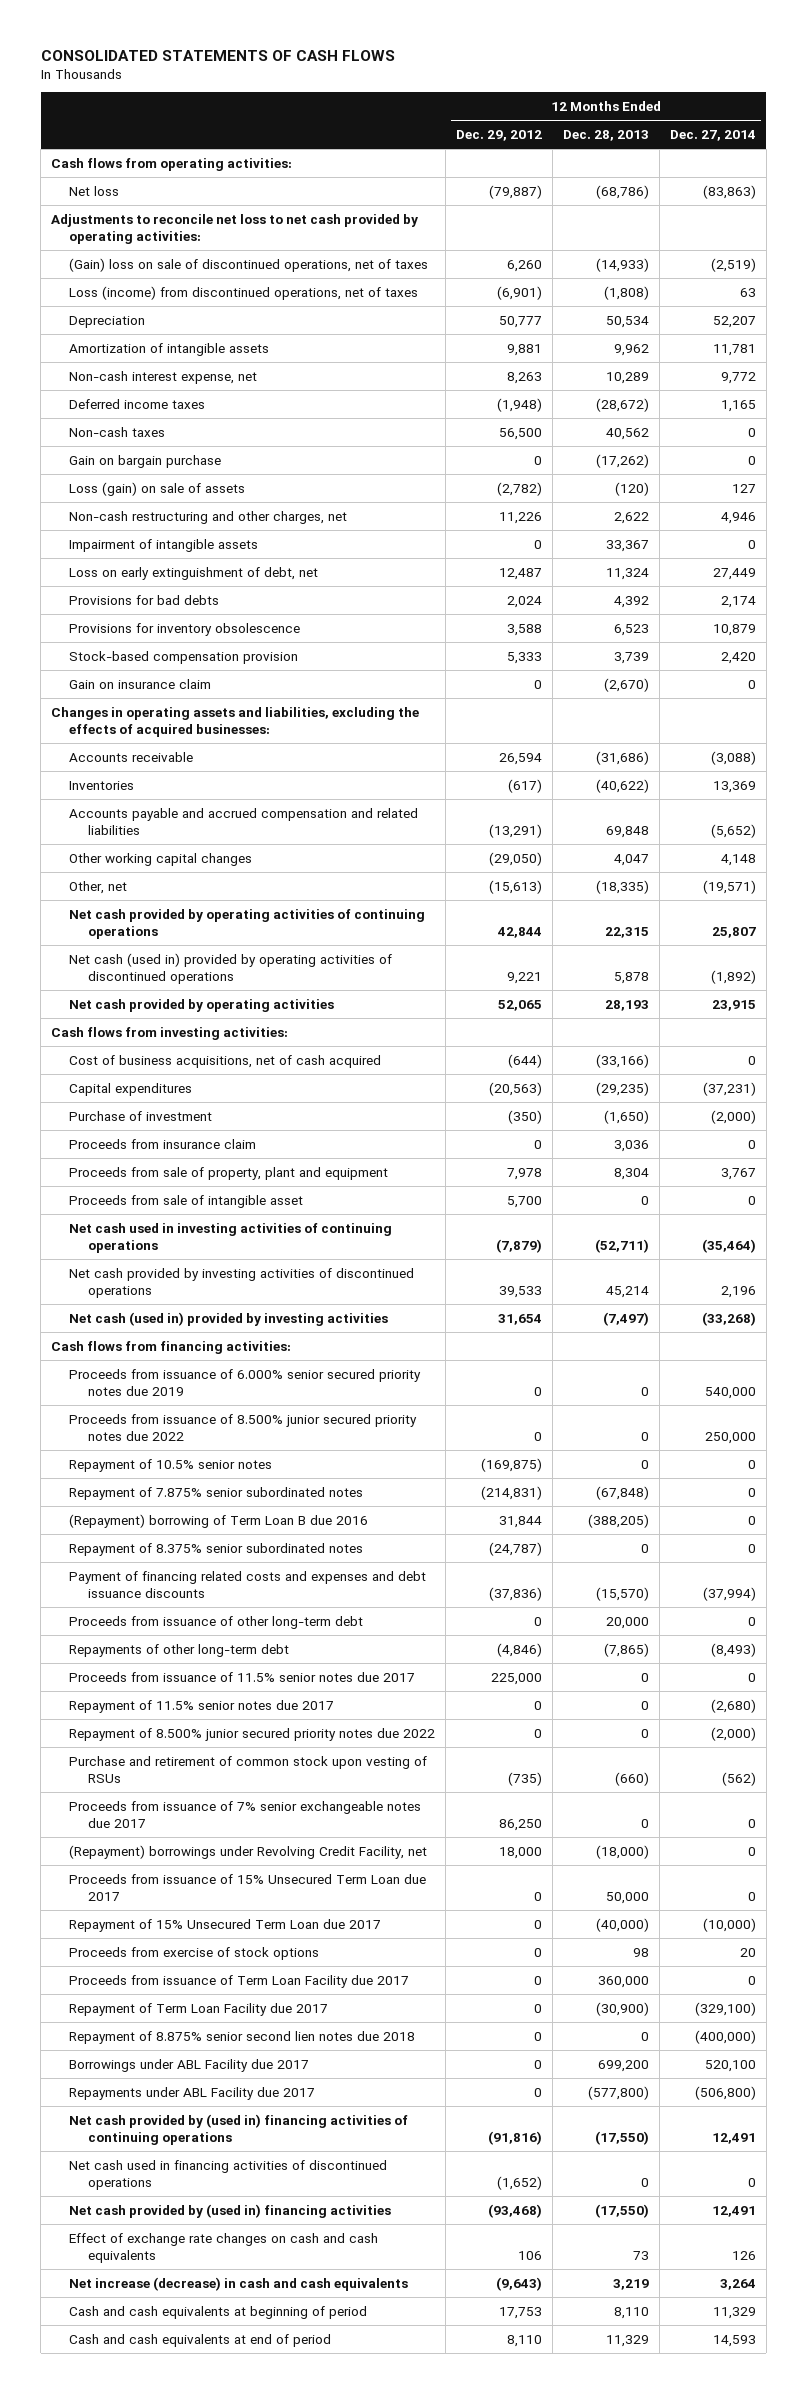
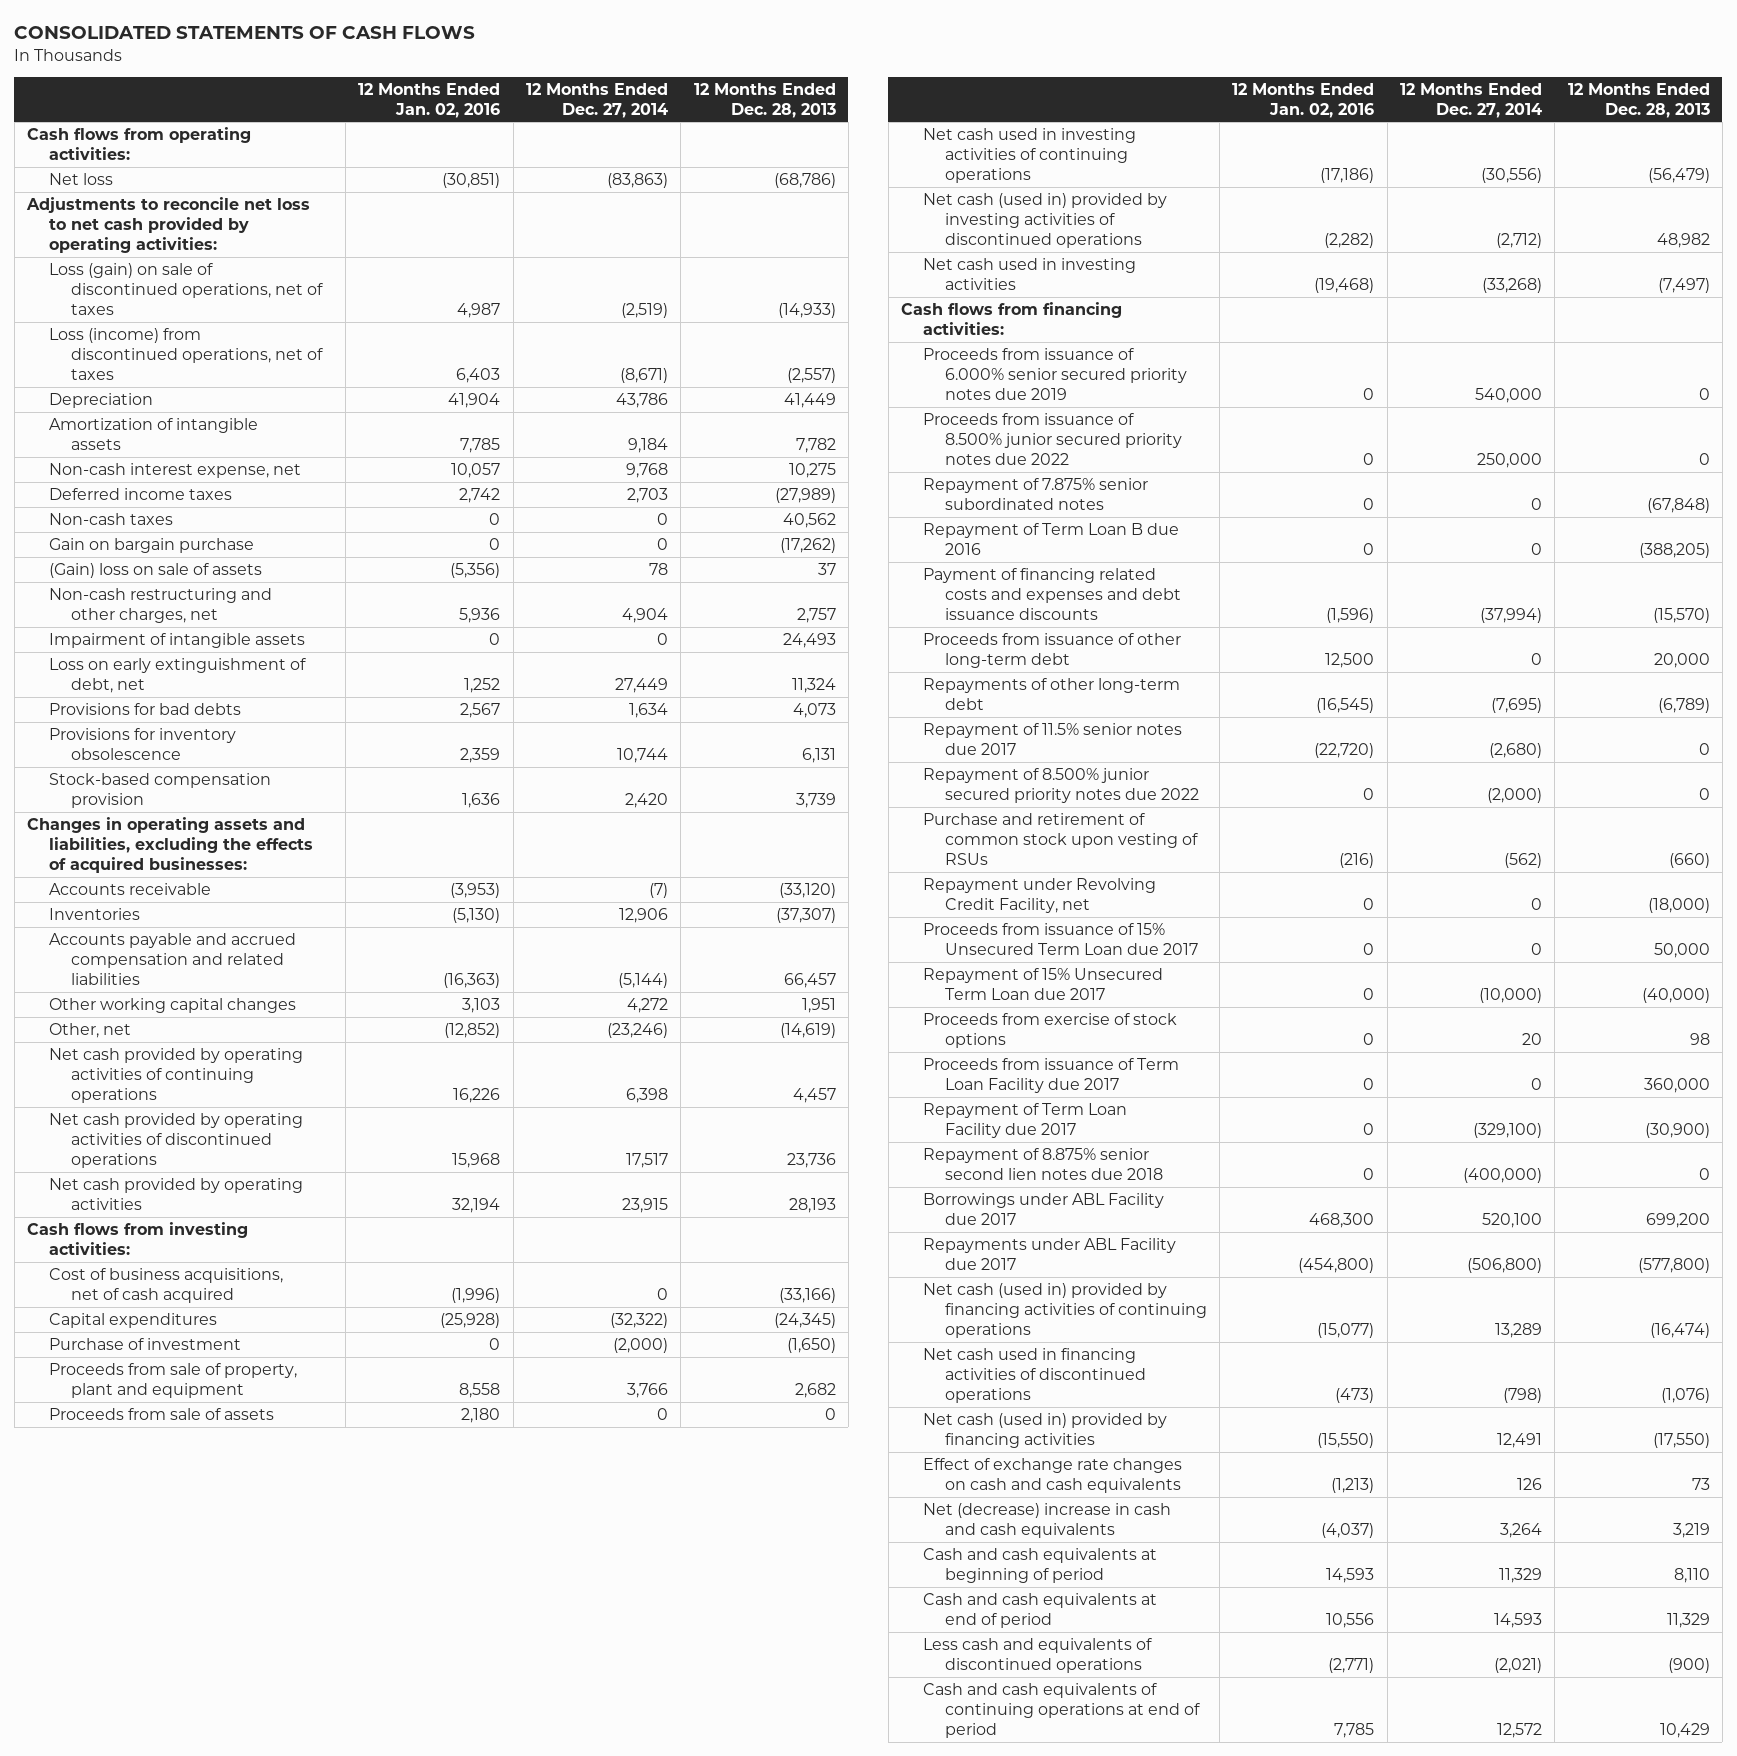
[456,129,543,141] Dec. 29, 2012 -> none
none -> [358,82,501,118] 12 Months Ended Jan. 02, 2016
[69,257,429,272] (Gain) loss on sale of discontinued operations, net of taxes -> [48,262,323,315] Loss (gain) on sale of discontinued operations, net of taxes
[604,285,650,300] (1,808) -> [786,367,836,383] (2,557)
[739,287,756,297] 63 -> [619,367,668,383] (8,671)
[606,315,650,328] 50,534 -> [783,392,836,408] 41,449
[712,315,756,328] 52,207 -> [615,392,668,408] 43,786
[614,343,650,356] 9,962 -> [795,437,836,453] 7,782
[712,343,756,356] 11,781 -> [627,437,668,453] 9,184
[606,371,650,384] 10,289 -> [788,462,836,478] 10,275
[720,371,756,384] 9,772 -> [625,462,668,478] 9,768
[596,397,650,412] (28,672) -> [774,487,836,503] (27,989)
[720,399,756,412] 1,165 -> [626,487,668,503] 2,703
[69,481,246,496] Loss (gain) on sale of assets -> [48,562,262,578] (Gain) loss on sale of assets
[615,481,650,496] (120) -> [817,562,836,575] 37
[731,483,756,493] 127 -> [648,562,668,575] 78
[614,511,650,524] 2,622 -> [796,607,836,623] 2,757
[720,511,756,524] 4,946 -> [621,607,668,623] 4,904
[606,539,650,552] 33,367 -> [782,632,836,648] 24,493
[614,595,650,608] 4,392 -> [792,702,836,718] 4,073
[720,595,756,608] 2,174 -> [628,702,668,718] 1,634
[614,623,650,636] 6,523 -> [801,747,836,763] 6,131
[712,623,756,636] 10,879 -> [616,747,668,763] 10,744
[69,678,212,689] Gain on insurance claim -> none
[596,750,650,765] (31,686) -> [778,882,836,898] (33,120)
[710,750,756,765] (3,088) -> [648,882,668,898] (7)
[596,778,650,793] (40,622) -> [775,907,836,923] (37,307)
[712,780,756,793] 13,369 -> [618,907,668,923] 12,906
[606,825,650,838] 69,848 -> [783,972,836,988] 66,457
[710,823,756,838] (5,652) -> [617,972,668,988] (5,144)
[614,853,650,866] 4,047 -> [801,997,836,1013] 1,951
[720,853,756,866] 4,148 -> [626,997,668,1013] 4,272
[596,879,650,894] (18,335) -> [779,1022,836,1038] (14,619)
[702,879,756,894] (19,571) -> [606,1022,668,1038] (23,246)
[605,926,650,938] 22,315 -> [792,1087,836,1103] 4,457
[711,926,756,938] 25,807 -> [625,1087,668,1103] 6,398
[69,952,393,984] Net cash (used in) provided by operating activities of discontinued operations -> [48,1112,303,1168] Net cash provided by operating activities of discontinued operations
[614,971,650,984] 5,878 -> [786,1152,836,1168] 23,736
[710,969,756,984] (1,892) -> [625,1152,668,1168] 17,517
[596,1081,650,1096] (29,235) -> [773,1312,836,1328] (24,345)
[702,1081,756,1096] (37,231) -> [609,1312,668,1328] (32,322)
[69,1138,257,1149] Proceeds from insurance claim -> none
[614,1167,650,1180] 8,304 -> [794,1382,836,1398] 2,682
[720,1167,756,1180] 3,767 -> [626,1382,668,1398] 3,766
[69,1194,304,1208] Proceeds from sale of intangible asset -> [48,1407,274,1420] Proceeds from sale of assets
[595,1238,650,1253] (52,711) -> [1647,167,1710,183] (56,479)
[701,1238,756,1253] (35,464) -> [1480,167,1542,183] (30,556)
[69,1267,415,1298] Net cash provided by investing activities of discontinued operations -> [922,192,1167,248] Net cash (used in) provided by investing activities of discontinued operations
[606,1285,650,1298] 45,214 -> [1656,232,1710,248] 48,982
[720,1285,756,1298] 2,196 -> [1495,232,1542,248] (2,712)
[69,1311,389,1326] Net cash (used in) provided by investing activities -> [922,257,1136,290] Net cash used in investing activities
[69,1458,273,1472] Repayment of 10.5% senior notes -> none
[69,1542,364,1556] Repayment of 8.375% senior subordinated notes -> none
[69,1513,369,1528] (Repayment) borrowing of Term Loan B due 2016 -> [922,522,1179,555] Repayment of Term Loan B due 2016
[69,1671,416,1682] Proceeds from issuance of 11.5% senior notes due 2017 -> none
[604,1642,650,1657] (7,865) -> [1657,697,1710,713] (6,789)
[710,1642,756,1657] (8,493) -> [1490,697,1542,713] (7,695)
[69,1800,422,1828] Proceeds from issuance of 7% senior exchangeable notes due 2017 -> none
[69,1844,428,1859] (Repayment) borrowings under Revolving Credit Facility, net -> [922,877,1156,913] Repayment under Revolving Credit Facility, net
[69,2113,409,2145] Net cash provided by (used in) financing activities of continuing operations -> [922,1282,1207,1338] Net cash (used in) provided by financing activities of continuing operations
[595,2130,650,2145] (17,550) -> [1649,1322,1710,1338] (16,474)
[711,2132,756,2144] 12,491 -> [1494,1322,1542,1338] 13,289
[641,2177,650,2187] 0 -> [1660,1387,1710,1403] (1,076)
[747,2177,756,2187] 0 -> [1502,1387,1542,1403] (798)
[69,2203,392,2218] Net cash provided by (used in) financing activities -> [922,1412,1167,1448] Net cash (used in) provided by financing activities
[69,2276,409,2291] Net increase (decrease) in cash and cash equivalents -> [922,1502,1171,1538] Net (decrease) increase in cash and cash equivalents
none -> [922,1637,1152,1673] Less cash and equivalents of discontinued operations
none -> [922,1682,1200,1738] Cash and cash equivalents of continuing operations at end of period

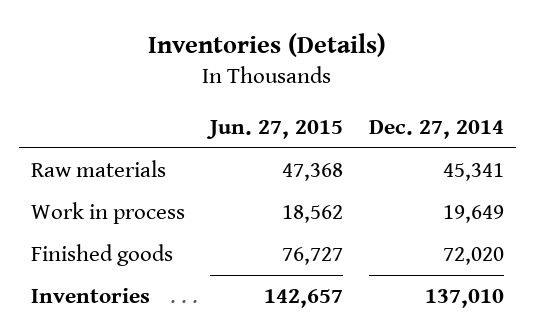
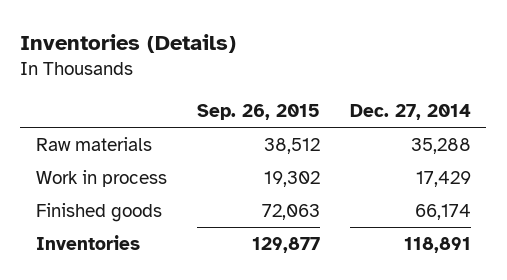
[206,119,344,139] Jun. 27, 2015 -> none
none -> [196,104,320,121] Sep. 26, 2015
[442,163,504,182] 45,341 -> [411,138,472,155] 35,288
[442,205,504,224] 19,649 -> [416,171,472,188] 17,429
[442,247,504,266] 72,020 -> [415,204,472,221] 66,174
[424,289,504,309] 137,010 -> [404,237,472,254] 118,891

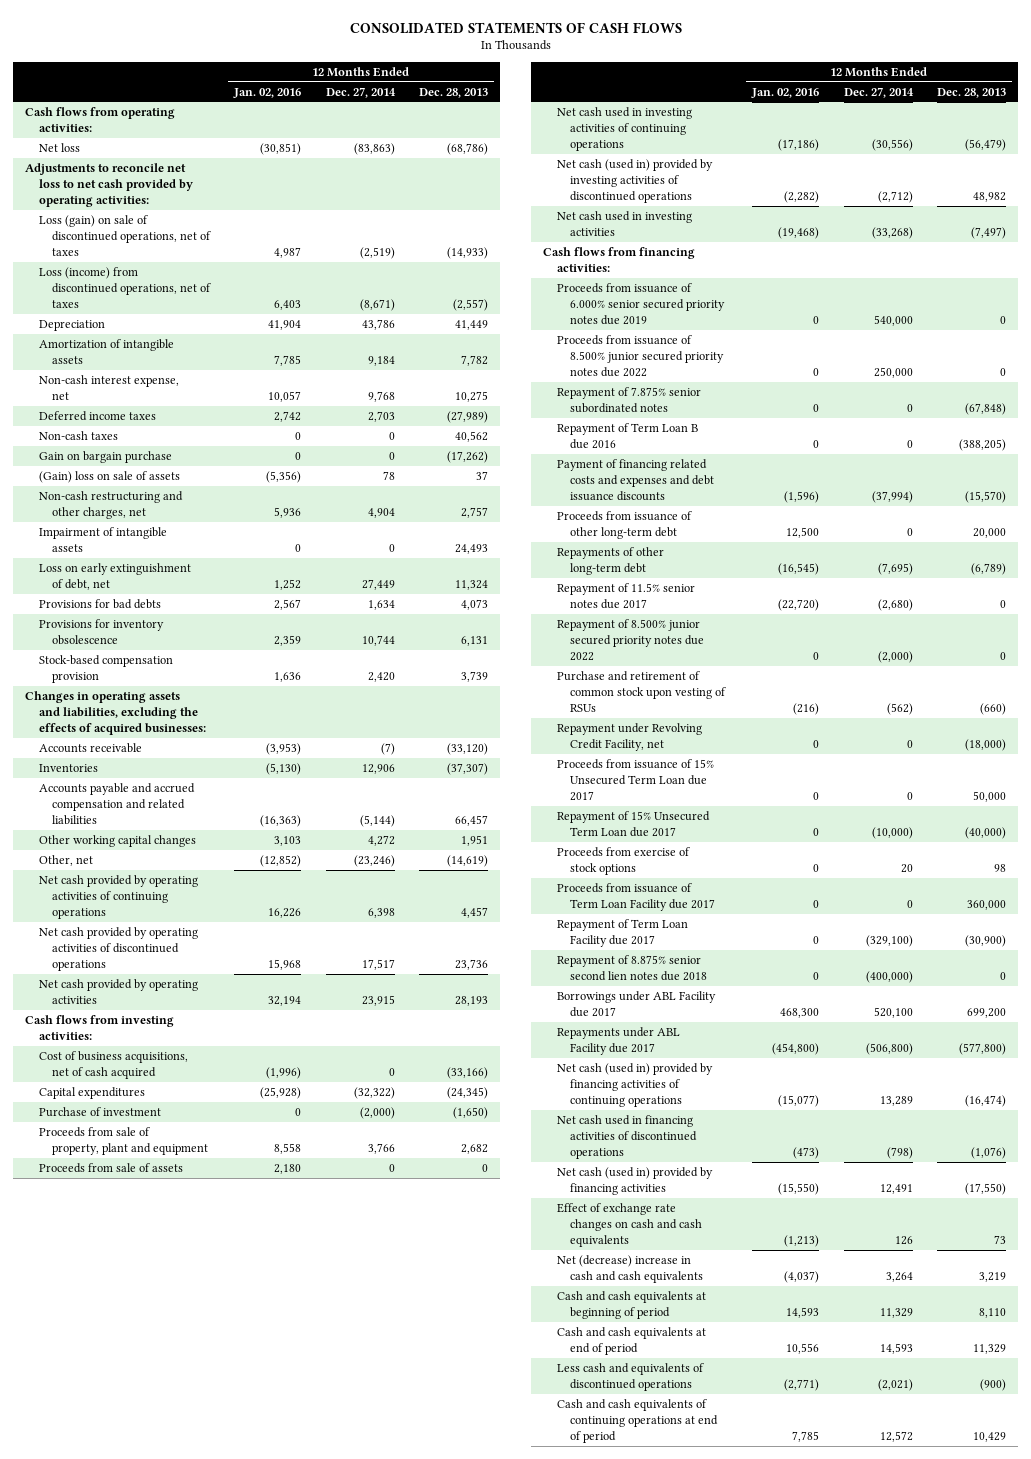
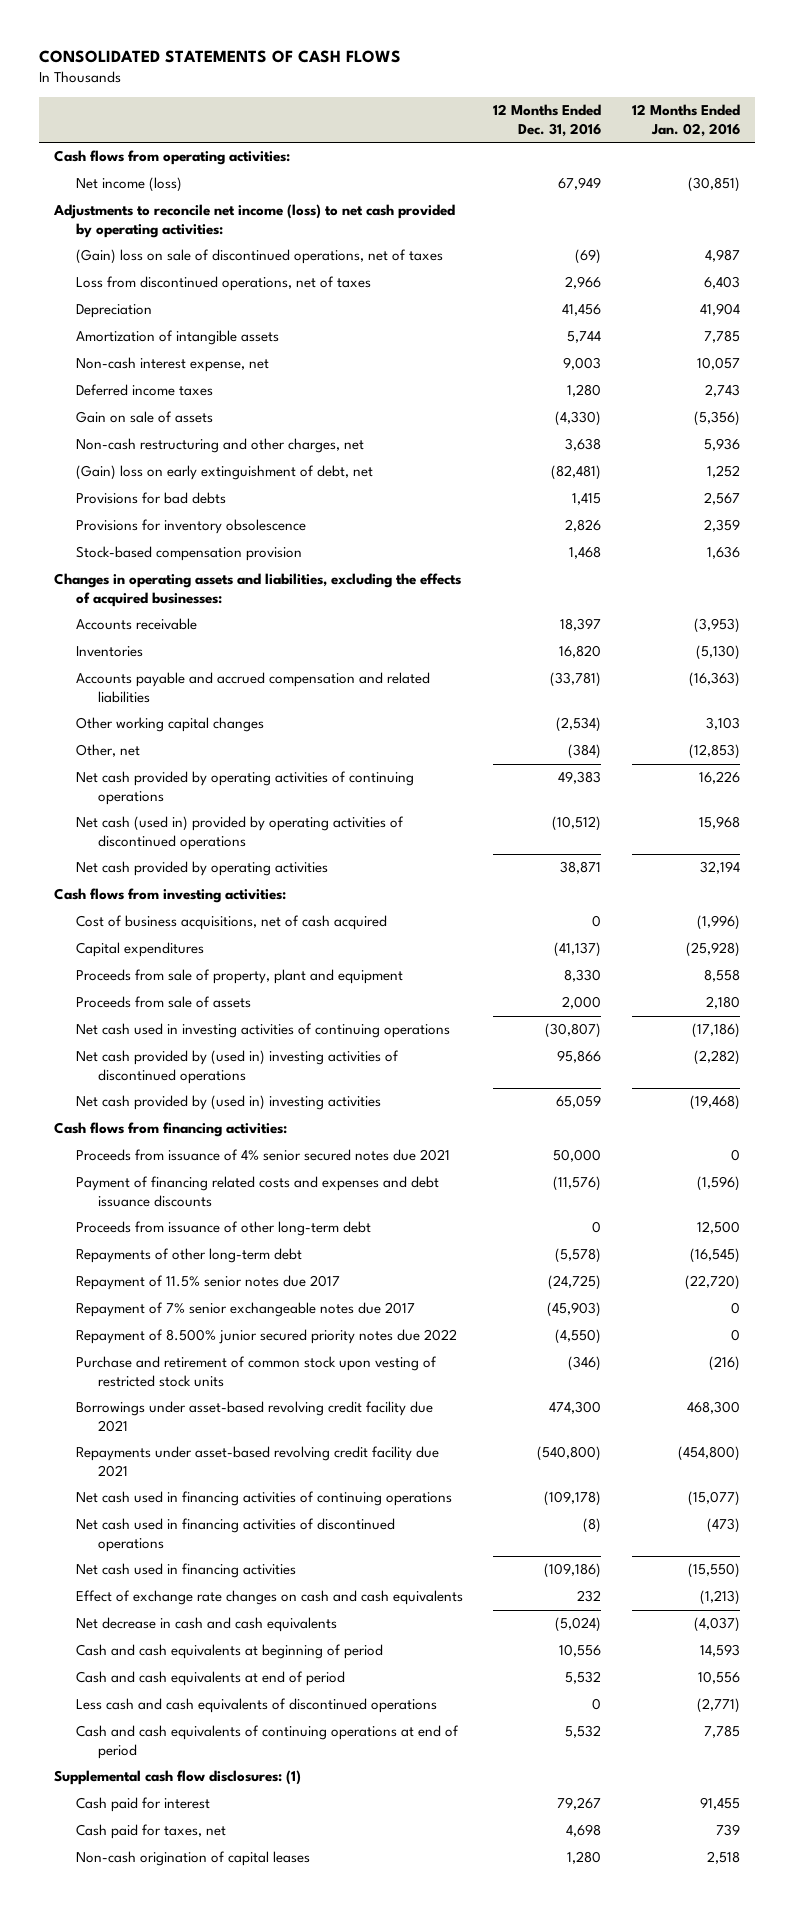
[325,86,396,98] Dec. 27, 2014 -> none
[418,87,488,98] Dec. 28, 2013 -> none
none -> [493,104,602,137] 12 Months Ended Dec. 31, 2016
[38,142,80,152] Net loss -> [75,177,182,193] Net income (loss)
[25,162,193,207] Adjustments to reconcile net loss to net cash provided by operating activities: -> [52,204,455,238] Adjustments to reconcile net income (loss) to net cash provided by operating activities:
[38,214,212,256] Loss (gain) on sale of discontinued operations, net of taxes -> [75,249,443,265] (Gain) loss on sale of discontinued operations, net of taxes
[38,266,212,308] Loss (income) from discontinued operations, net of taxes -> [75,276,371,292] Loss from discontinued operations, net of taxes
[38,430,118,440] Non-cash taxes -> none
[38,450,172,463] Gain on bargain purchase -> none
[274,410,302,422] 2,742 -> [704,384,740,398] 2,743
[38,470,180,483] (Gain) loss on sale of assets -> [75,411,213,424] Gain on sale of assets
[38,526,167,552] Impairment of intangible assets -> none
[38,562,191,590] Loss on early extinguishment of debt, net -> [75,465,373,481] (Gain) loss on early extinguishment of debt, net
[260,854,302,867] (12,852) -> [688,744,740,760] (12,853)
[38,926,198,971] Net cash provided by operating activities of discontinued operations -> [75,816,404,850] Net cash (used in) provided by operating activities of discontinued operations
[38,1106,161,1117] Purchase of investment -> none
[556,158,713,203] Net cash (used in) provided by investing activities of discontinued operations -> [75,1050,399,1084] Net cash provided by (used in) investing activities of discontinued operations
[556,210,692,236] Net cash used in investing activities -> [75,1095,381,1111] Net cash provided by (used in) investing activities
[556,334,725,377] Proceeds from issuance of 8.500% junior secured priority notes due 2022 -> none
[556,386,701,413] Repayment of 7.875% senior subordinated notes -> none
[556,422,698,449] Repayment of Term Loan B due 2016 -> none
[556,282,726,325] Proceeds from issuance of 6.000% senior secured priority notes due 2019 -> [75,1149,450,1162] Proceeds from issuance of 4% senior secured notes due 2021
none -> [75,1302,415,1318] Repayment of 7% senior exchangeable notes due 2017
[556,722,702,751] Repayment under Revolving Credit Facility, net -> none
[556,758,714,801] Proceeds from issuance of 15% Unsecured Term Loan due 2017 -> none
[556,810,710,837] Repayment of 15% Unsecured Term Loan due 2017 -> none
[556,846,690,875] Proceeds from exercise of stock options -> none
[556,882,716,911] Proceeds from issuance of Term Loan Facility due 2017 -> none
[556,918,688,947] Repayment of Term Loan Facility due 2017 -> none
[556,954,708,981] Repayment of 8.875% senior second lien notes due 2018 -> none
[556,670,727,712] Purchase and retirement of common stock upon vesting of RSUs -> [75,1356,437,1387] Purchase and retirement of common stock upon vesting of restricted stock units
[556,990,716,1017] Borrowings under ABL Facility due 2017 -> [75,1401,433,1432] Borrowings under asset-based revolving credit facility due 2021
[556,1026,680,1055] Repayments under ABL Facility due 2017 -> [75,1446,439,1477] Repayments under asset-based revolving credit facility due 2021
[556,1062,713,1107] Net cash (used in) provided by financing activities of continuing operations -> [75,1491,452,1507] Net cash used in financing activities of continuing operations
[556,1166,713,1195] Net cash (used in) provided by financing activities -> [75,1563,296,1579] Net cash used in financing activities
[556,1254,704,1283] Net (decrease) increase in cash and cash equivalents -> [75,1617,337,1633] Net decrease in cash and cash equivalents
[556,1362,704,1391] Less cash and equivalents of discontinued operations -> [75,1698,437,1714] Less cash and cash equivalents of discontinued operations
none -> [53,1770,301,1786] Supplemental cash flow disclosures: (1)
none -> [75,1797,210,1813] Cash paid for interest
none -> [75,1824,226,1840] Cash paid for taxes, net
none -> [75,1851,310,1867] Non-cash origination of capital leases

